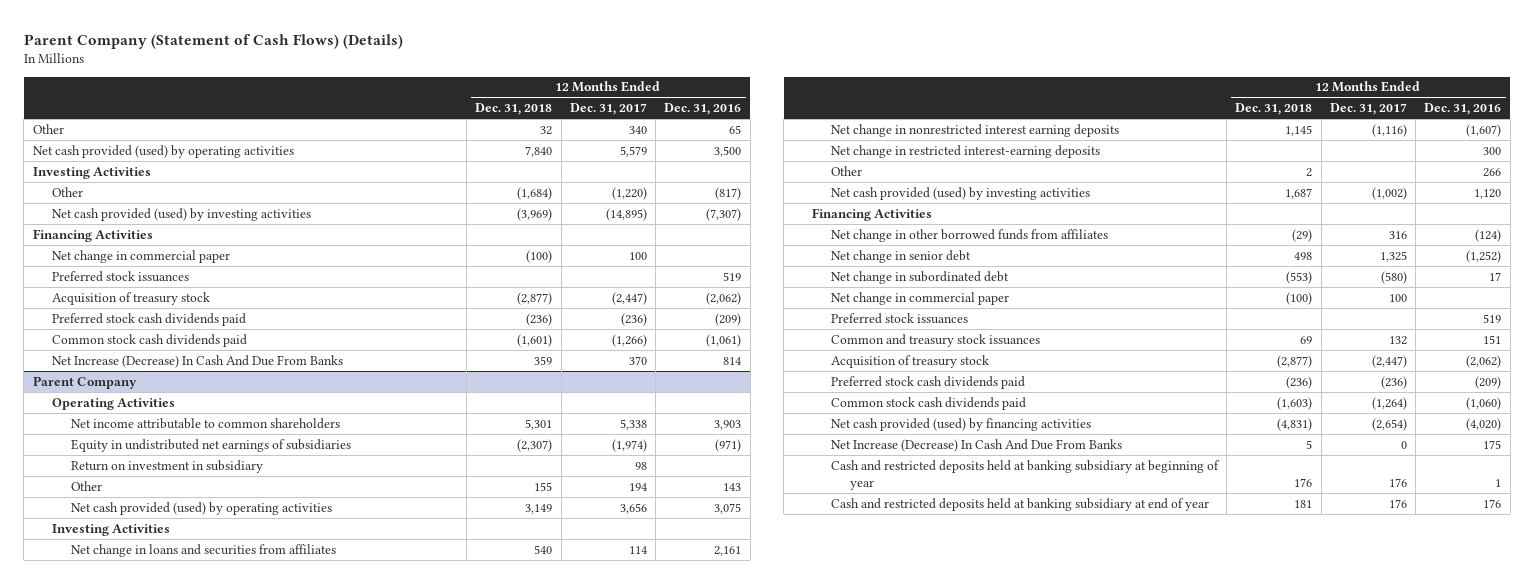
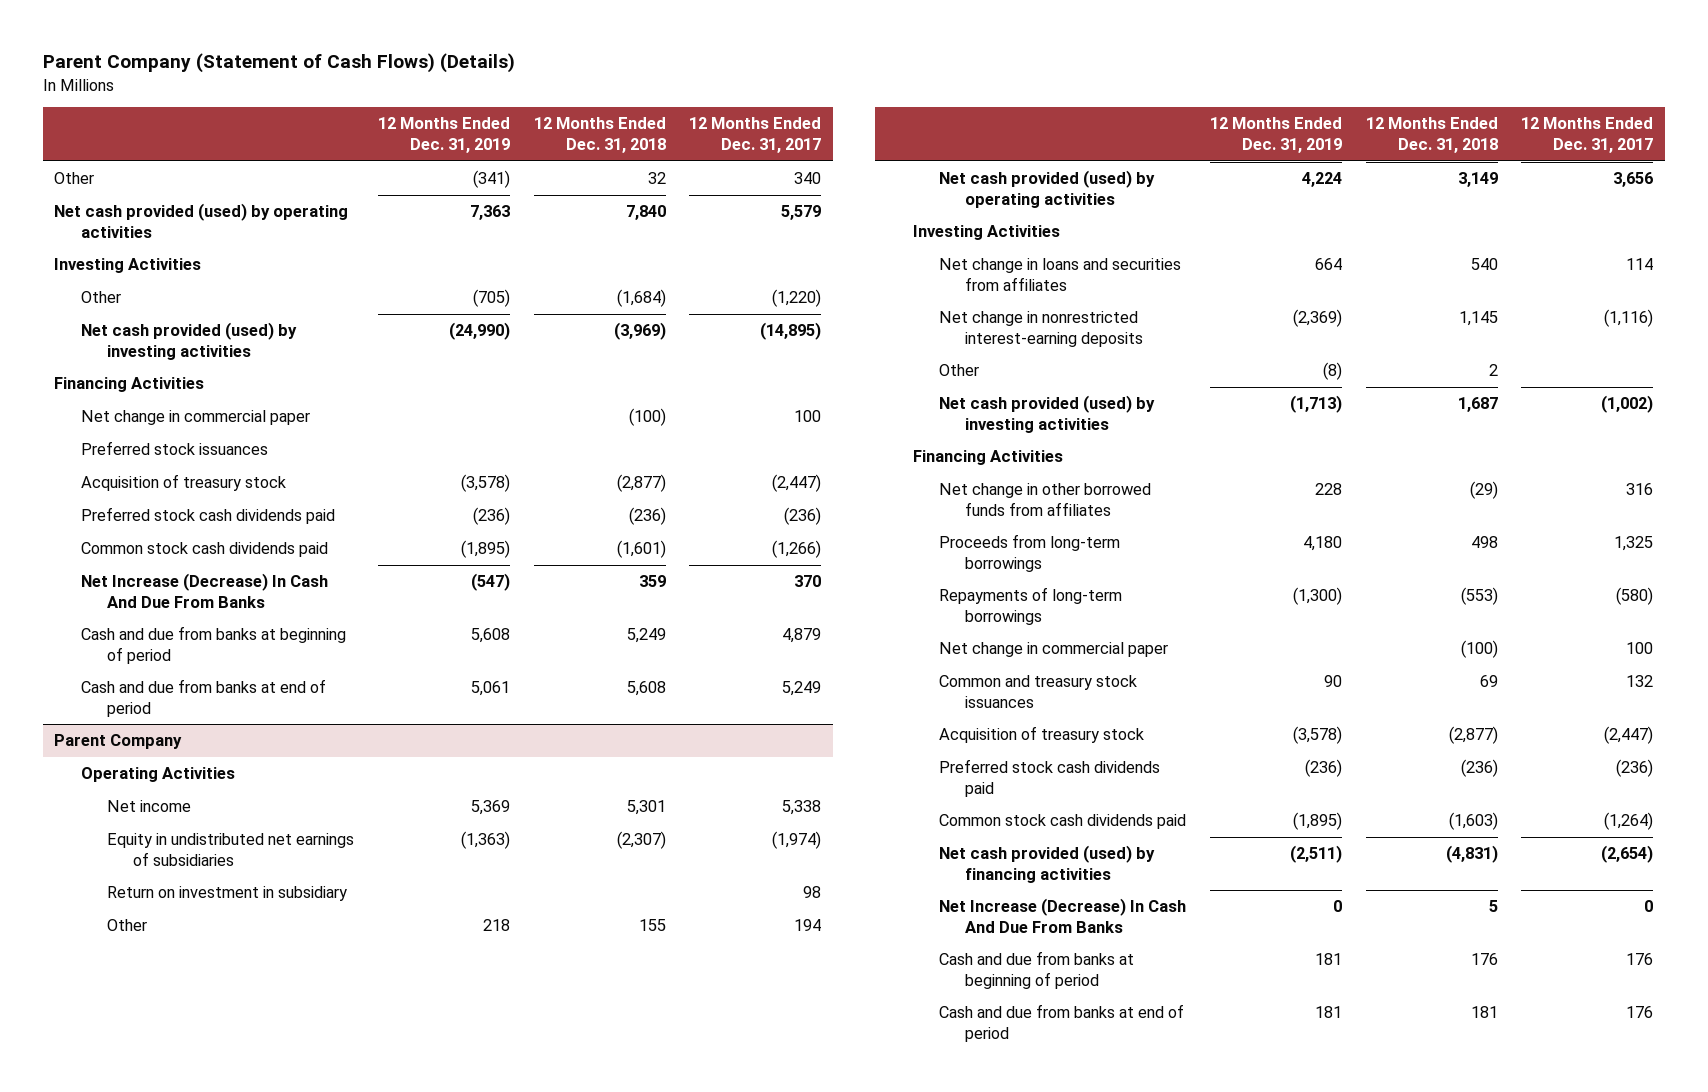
[664,103,742,116] Dec. 31, 2016 -> none
none -> [377,117,510,154] 12 Months Ended Dec. 31, 2019
none -> [80,626,346,665] Cash and due from banks at beginning of period
none -> [80,679,326,718] Cash and due from banks at end of period
[70,417,340,429] Net income attributable to common shareholders -> [107,800,192,813] Net income
[830,144,1100,158] Net change in restricted interest-earning deposits -> none
[830,123,1119,137] Net change in nonrestricted interest earning deposits -> [939,311,1144,348] Net change in nonrestricted interest-earning deposits
[830,249,971,263] Net change in senior debt -> [939,534,1121,573] Proceeds from long-term borrowings
[830,270,1009,284] Net change in subordinated debt -> [939,587,1123,626] Repayments of long-term borrowings
[830,312,968,324] Preferred stock issuances -> none
[830,459,1220,490] Cash and restricted deposits held at banking subsidiary at beginning of year -> [939,951,1135,990] Cash and due from banks at beginning of period
[830,497,1209,511] Cash and restricted deposits held at banking subsidiary at end of year -> [939,1004,1185,1043] Cash and due from banks at end of period

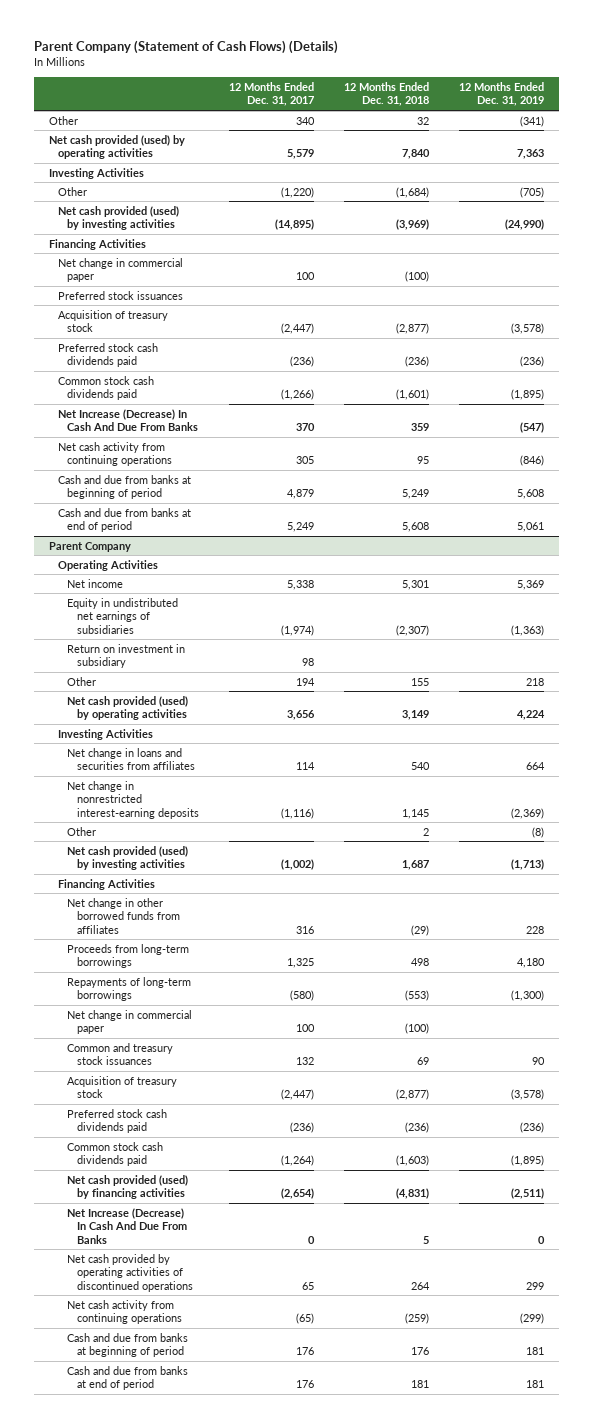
none -> [58,441,173,467] Net cash activity from continuing operations
none -> [67,1253,193,1292] Net cash provided by operating activities of discontinued operations
none -> [67,1299,182,1325] Net cash activity from continuing operations

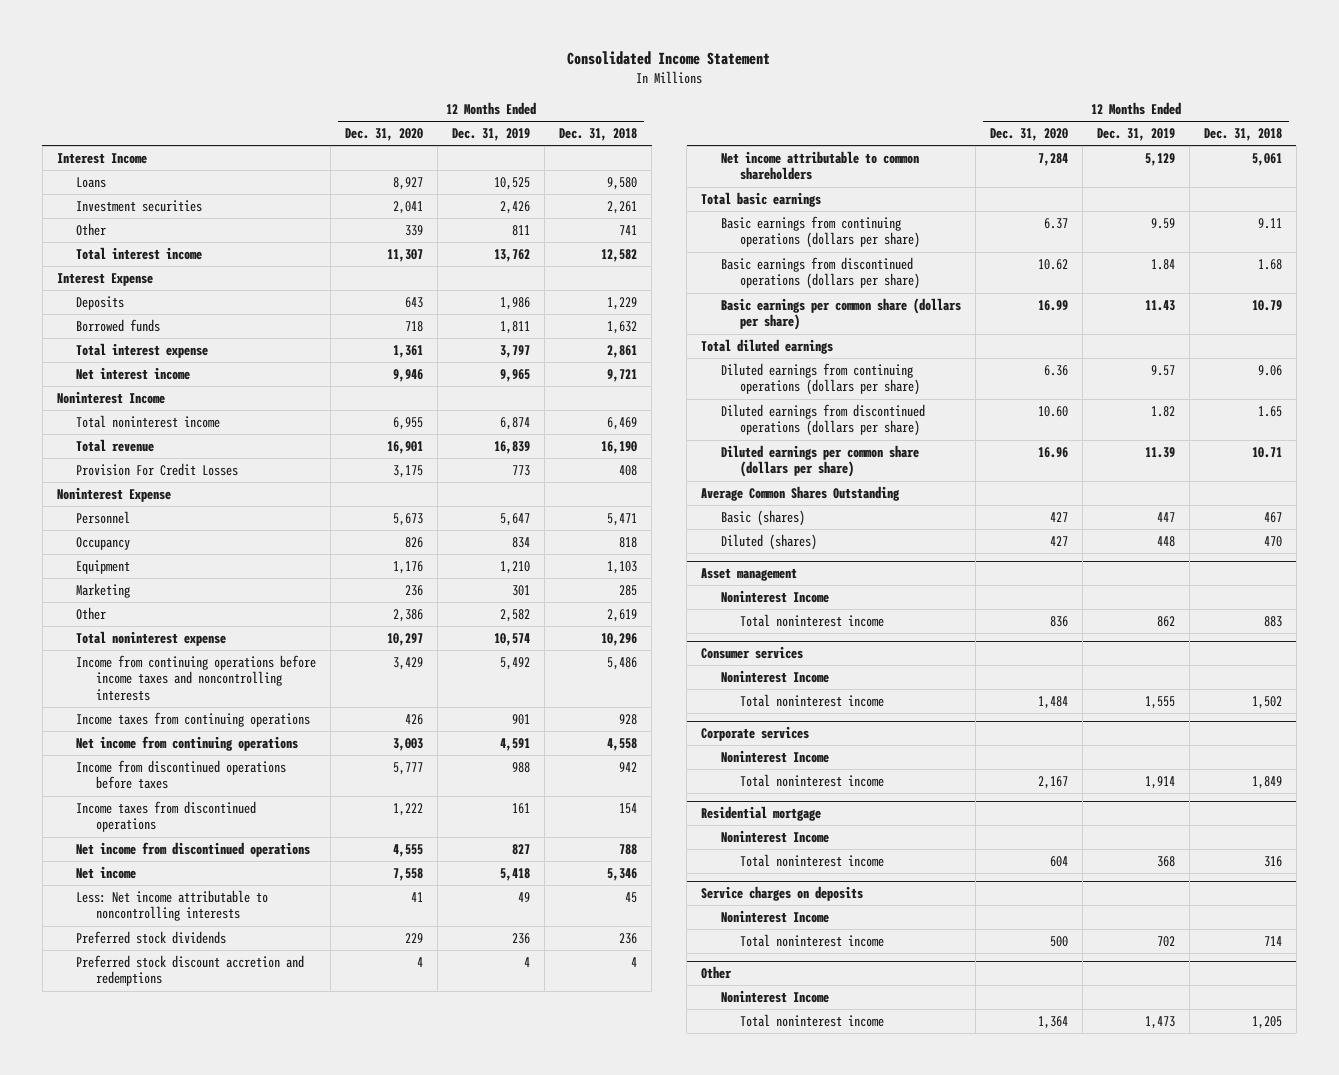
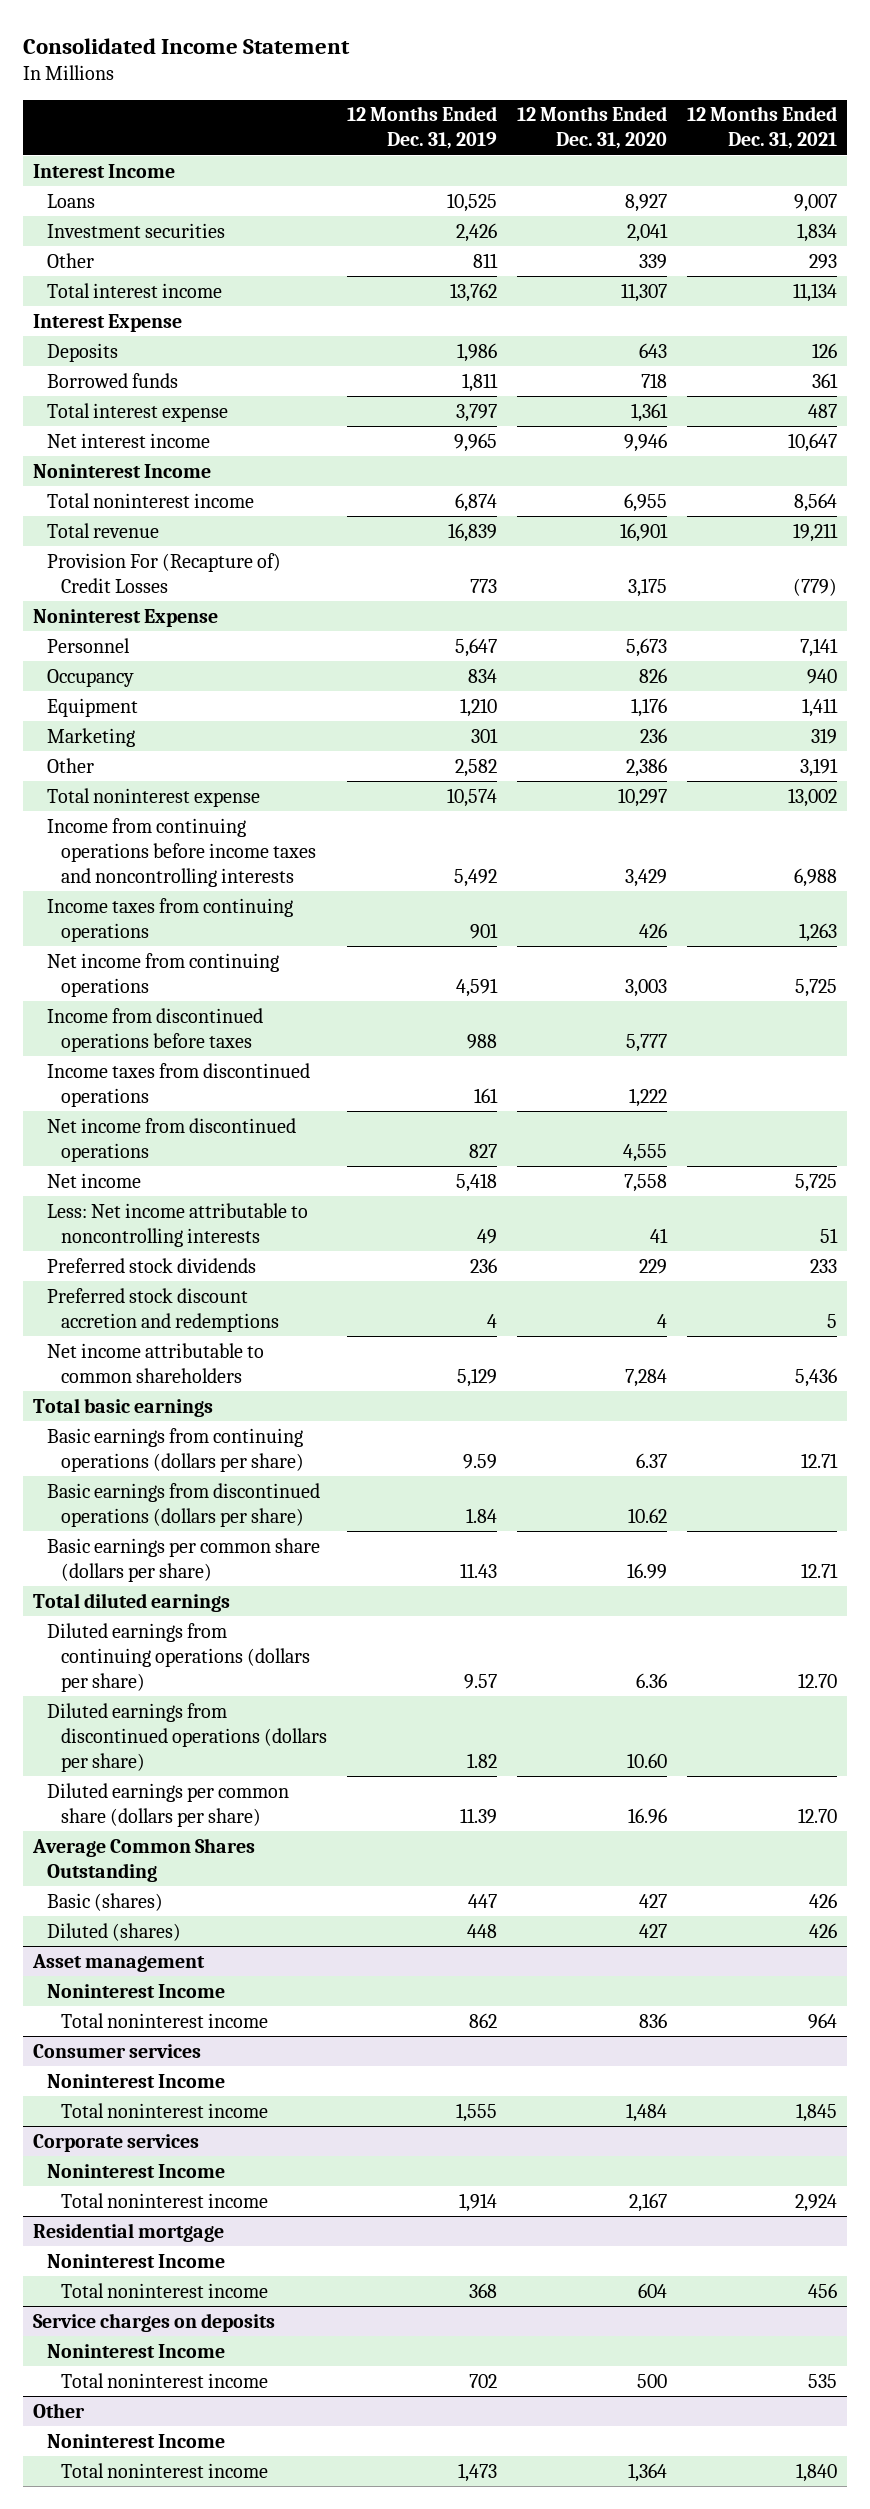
[559,128,638,142] Dec. 31, 2018 -> none
none -> [686,106,837,150] 12 Months Ended Dec. 31, 2021
[76,462,239,476] Provision For Credit Losses -> [47,552,282,593] Provision For (Recapture of) Credit Losses

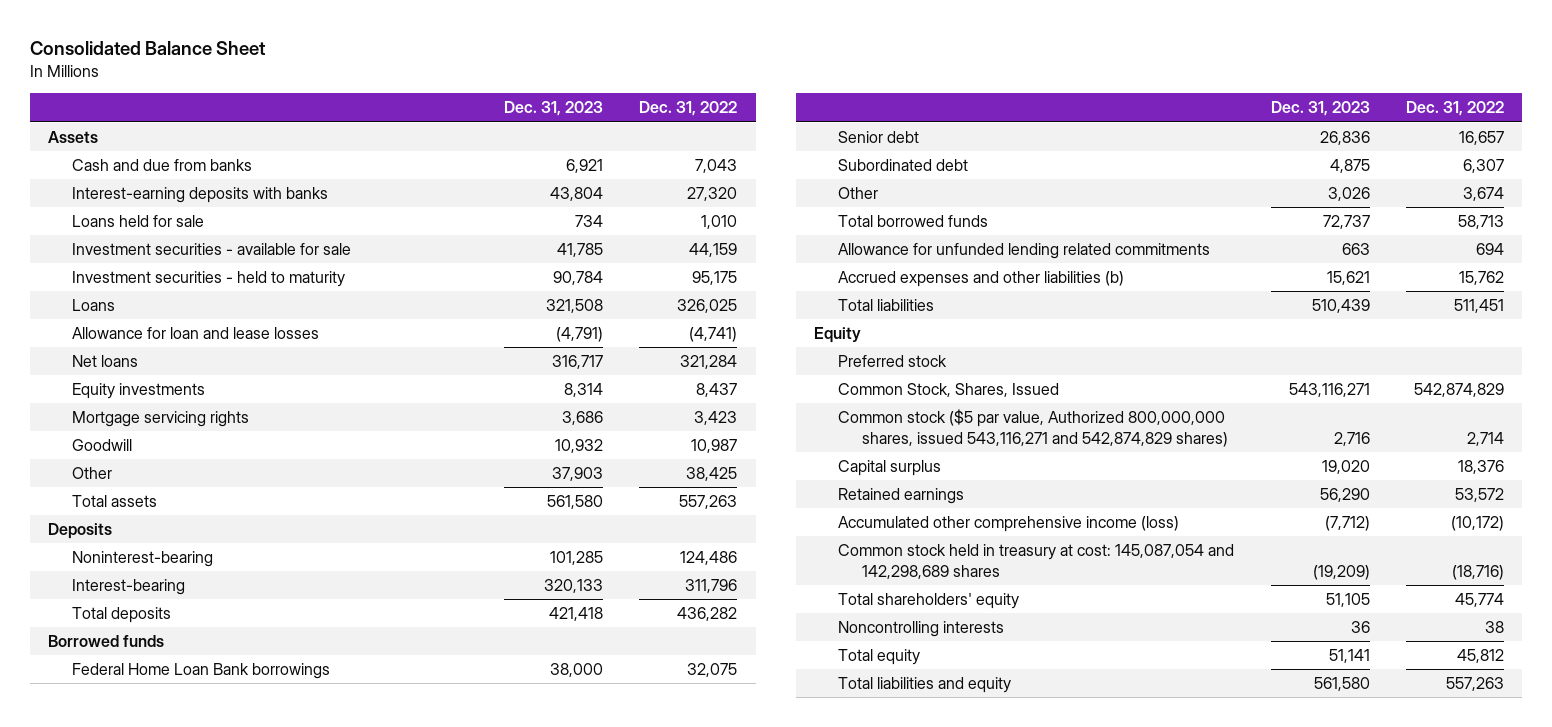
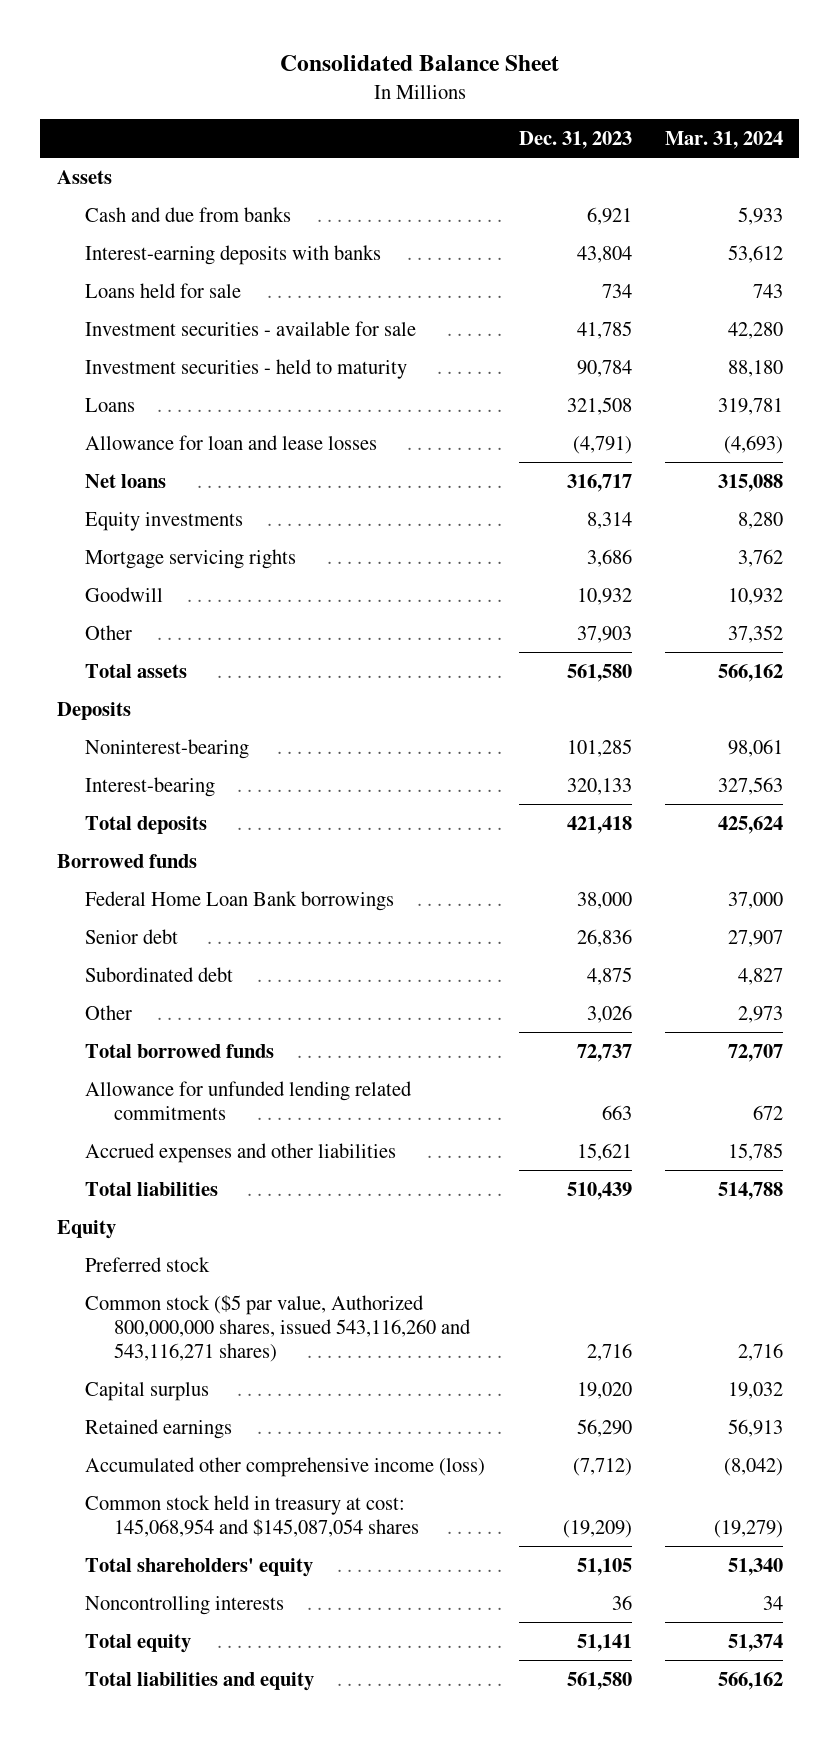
[639,101,738,117] Dec. 31, 2022 -> none
none -> [664,130,783,149] Mar. 31, 2024
[838,271,1125,288] Accrued expenses and other liabilities (b) -> [85,1142,397,1163] Accrued expenses and other liabilities
[838,383,1060,398] Common Stock, Shares, Issued -> none
[838,409,1229,447] Common stock ($5 par value, Authorized 800,000,000 shares, issued 543,116,271 and 542,874,829 shares) -> [85,1294,471,1362] Common stock ($5 par value, Authorized 800,000,000 shares, issued 543,116,260 and 543,116,271 shares)
[838,544,1235,579] Common stock held in treasury at cost: 145,087,054 and 142,298,689 shares -> [85,1494,419,1537] Common stock held in treasury at cost: 145,068,954 and $145,087,054 shares

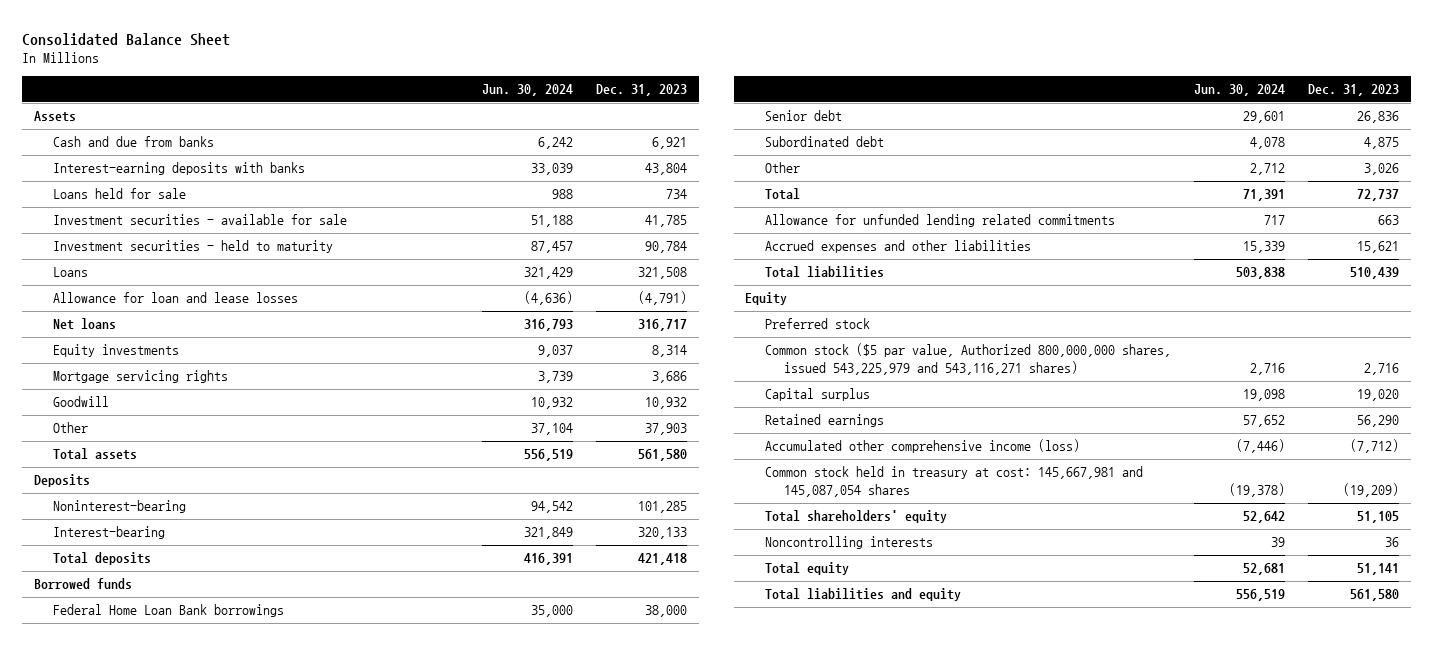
[664,130,783,149] Mar. 31, 2024 -> none
none -> [482,84,574,97] Jun. 30, 2024
[85,1043,275,1058] Total borrowed funds -> [764,188,800,201] Total
[85,1294,471,1362] Common stock ($5 par value, Authorized 800,000,000 shares, issued 543,116,260 and 543,116,271 shares) -> [764,343,1171,376] Common stock ($5 par value, Authorized 800,000,000 shares, issued 543,225,979 and 543,116,271 shares)
[85,1494,419,1537] Common stock held in treasury at cost: 145,068,954 and $145,087,054 shares -> [764,466,1143,498] Common stock held in treasury at cost: 145,667,981 and 145,087,054 shares

